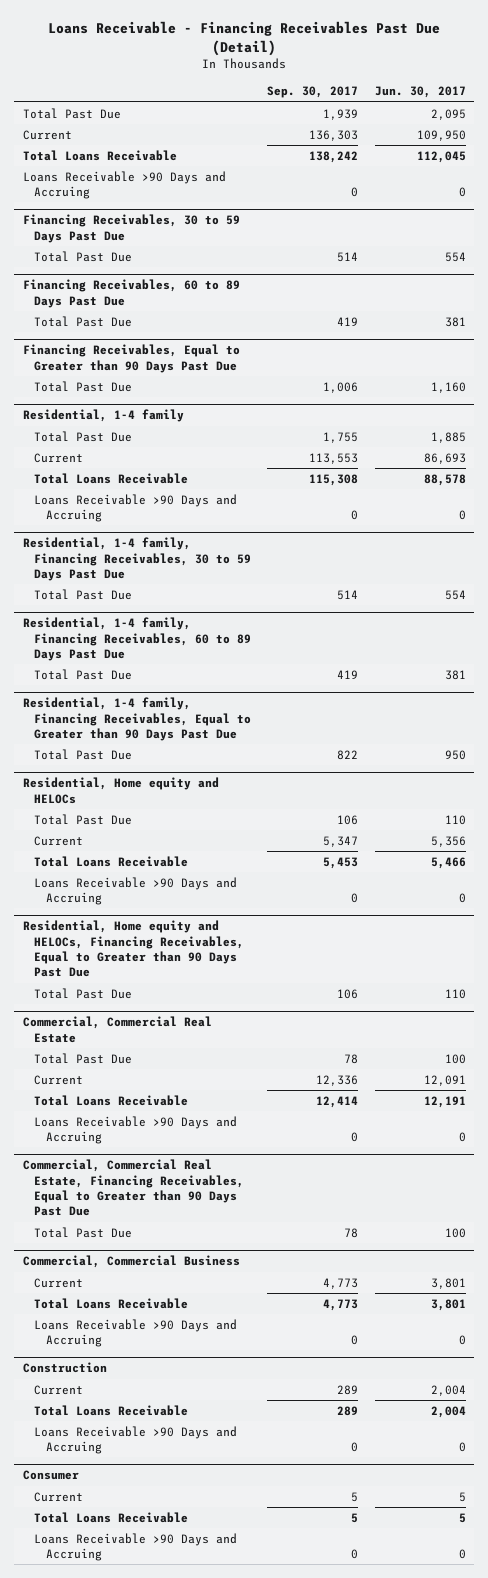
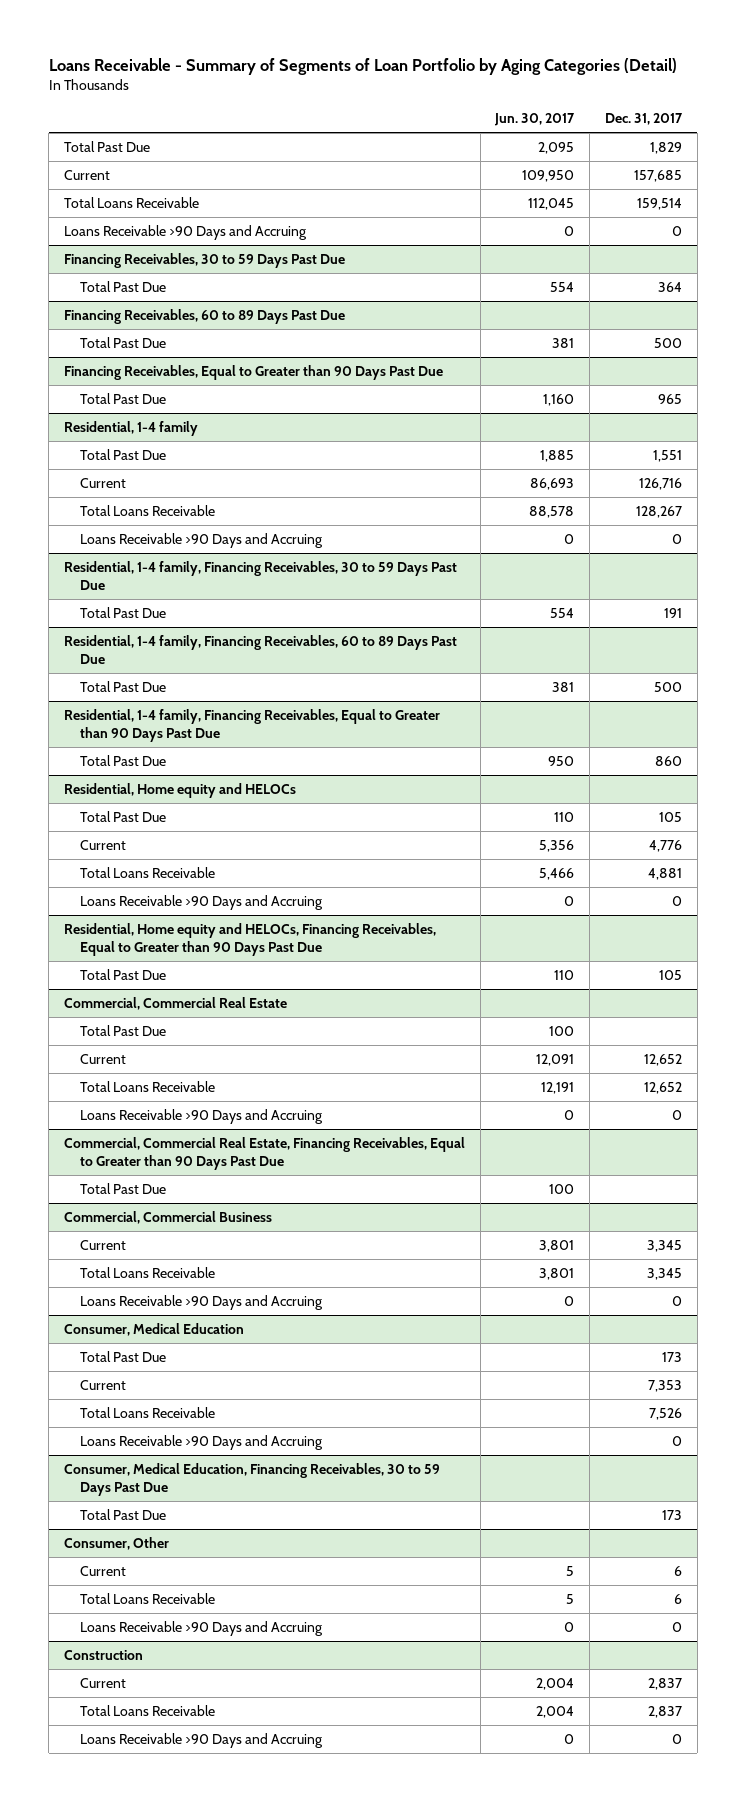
[48,21,441,57] Loans Receivable - Financing Receivables Past Due (Detail) -> [48,57,677,75] Loans Receivable - Summary of Segments of Loan Portfolio by Aging Categories (Detail)
[267,86,359,99] Sep. 30, 2017 -> none
none -> [604,113,683,126] Dec. 31, 2017
none -> [63,1323,244,1337] Consumer, Medical Education
none -> [79,1351,166,1363] Total Past Due
none -> [79,1380,126,1391] Current
none -> [79,1407,215,1419] Total Loans Receivable
none -> [79,1435,323,1451] Loans Receivable >90 Days and Accruing
none -> [63,1463,440,1496] Consumer, Medical Education, Financing Receivables, 30 to 59 Days Past Due
none -> [79,1509,166,1521] Total Past Due
none -> [63,1537,169,1551] Consumer, Other
none -> [79,1566,126,1577] Current
none -> [79,1593,215,1605] Total Loans Receivable
none -> [79,1621,323,1637] Loans Receivable >90 Days and Accruing
[22,1470,79,1481] Consumer -> none
[34,1491,84,1502] Current -> none
[34,1511,189,1523] Total Loans Receivable -> none
[34,1532,238,1562] Loans Receivable >90 Days and Accruing -> none

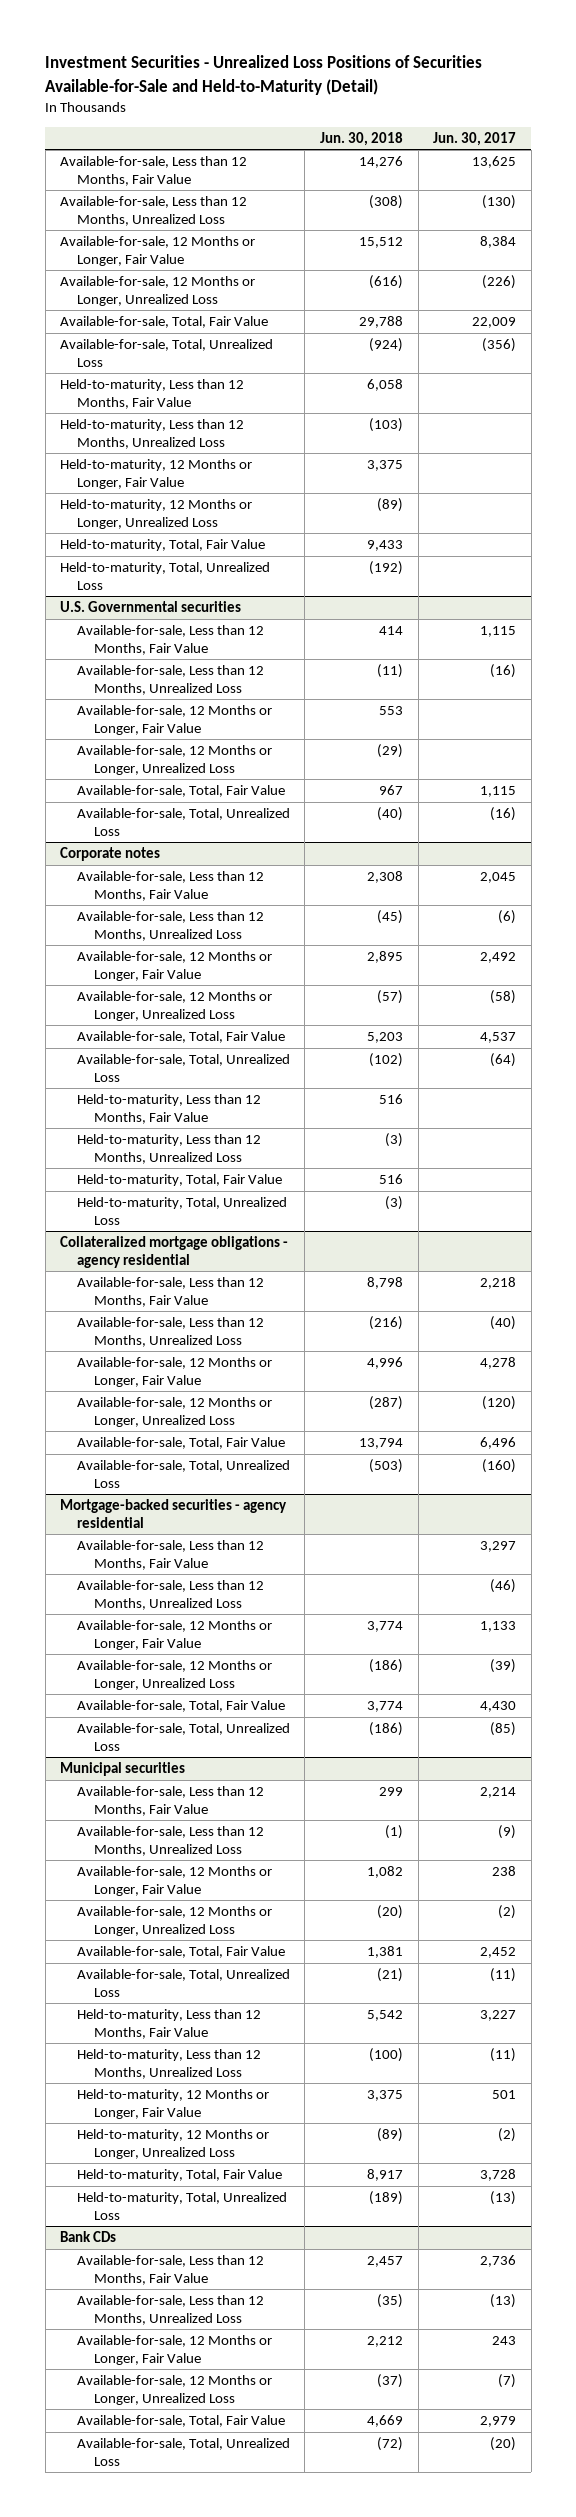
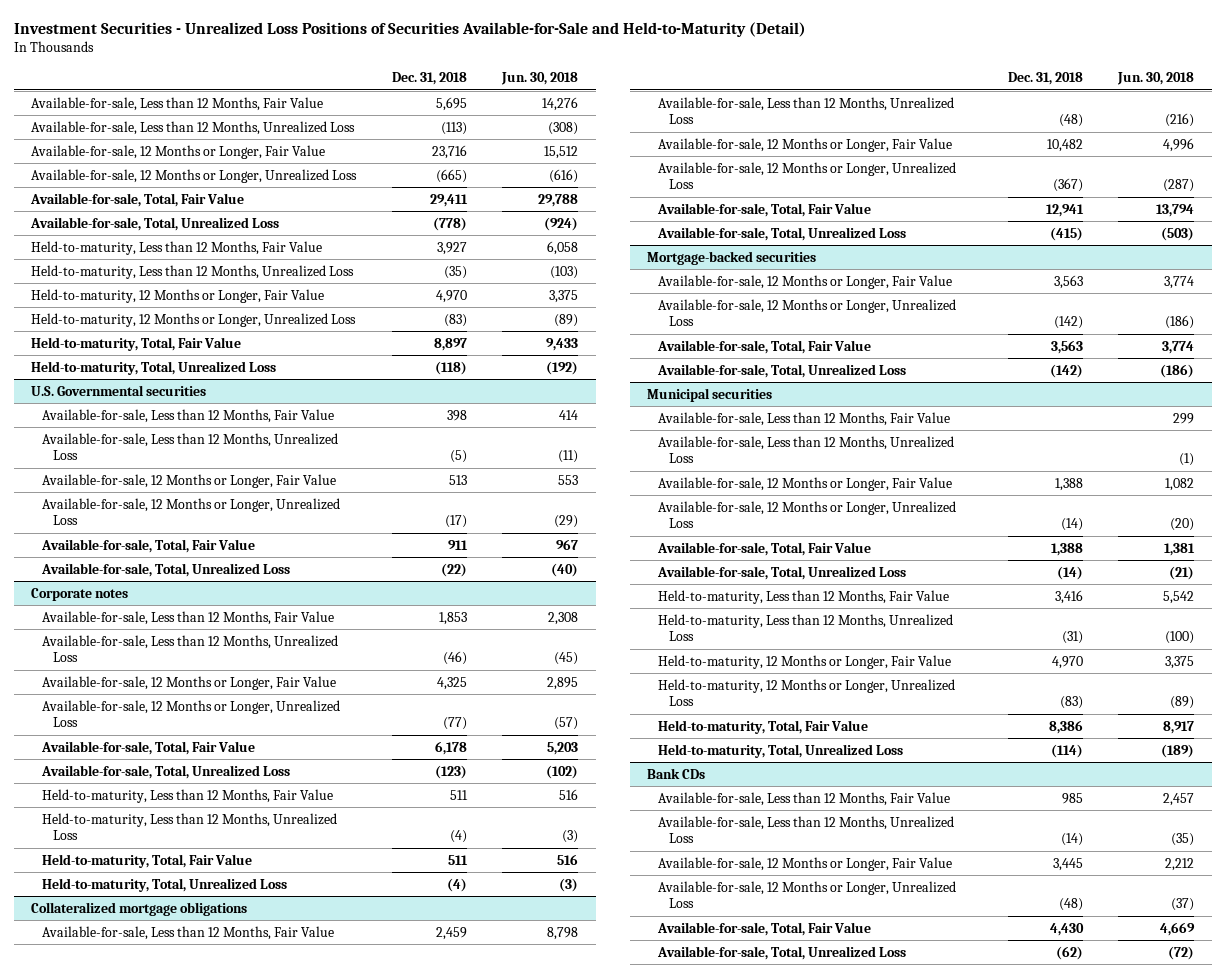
[433,131,517,146] Jun. 30, 2017 -> none
none -> [391,72,467,86] Dec. 31, 2018
[60,1236,289,1268] Collateralized mortgage obligations - agency residential -> [31,901,248,916] Collateralized mortgage obligations
[76,1540,264,1570] Available-for-sale, Less than 12 Months, Fair Value -> none
[76,1580,264,1610] Available-for-sale, Less than 12 Months, Unrealized Loss -> none
[60,1499,288,1528] Mortgage-backed securities - agency residential -> [647,250,817,265] Mortgage-backed securities

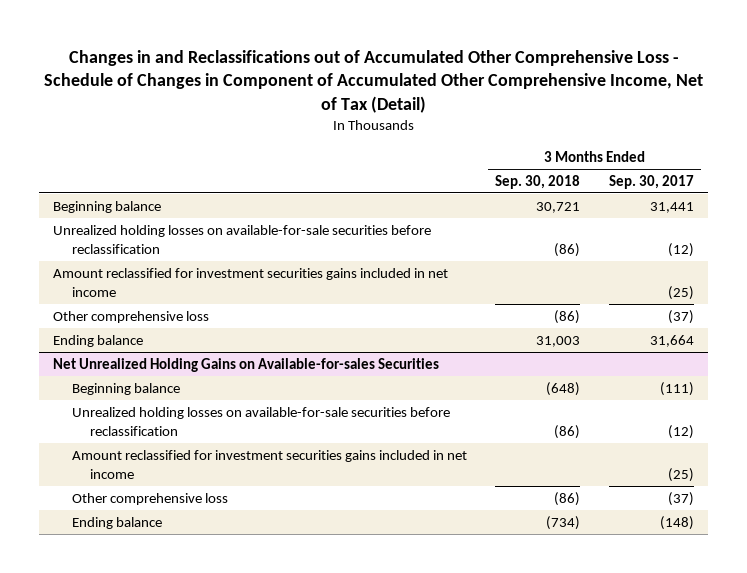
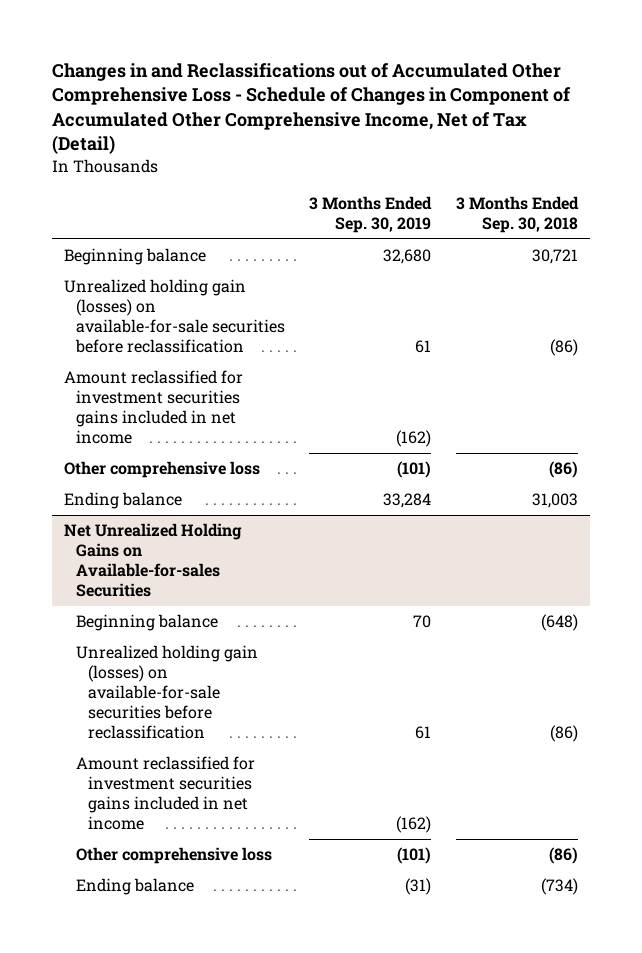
[608,174,694,189] Sep. 30, 2017 -> none
none -> [309,196,433,234] 3 Months Ended Sep. 30, 2019
[53,224,432,254] Unrealized holding losses on available-for-sale securities before reclassification -> [64,279,286,354] Unrealized holding gain (losses) on available-for-sale securities before reclassification
[71,406,450,436] Unrealized holding losses on available-for-sale securities before reclassification -> [76,645,259,740] Unrealized holding gain (losses) on available-for-sale securities before reclassification

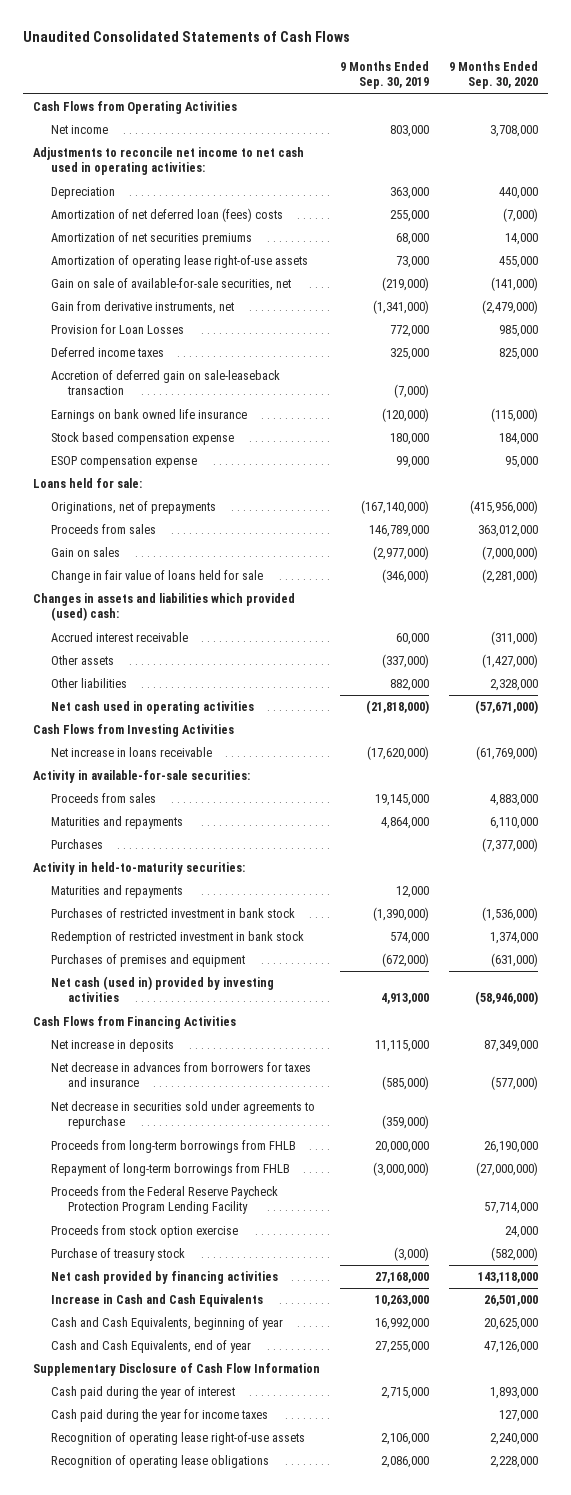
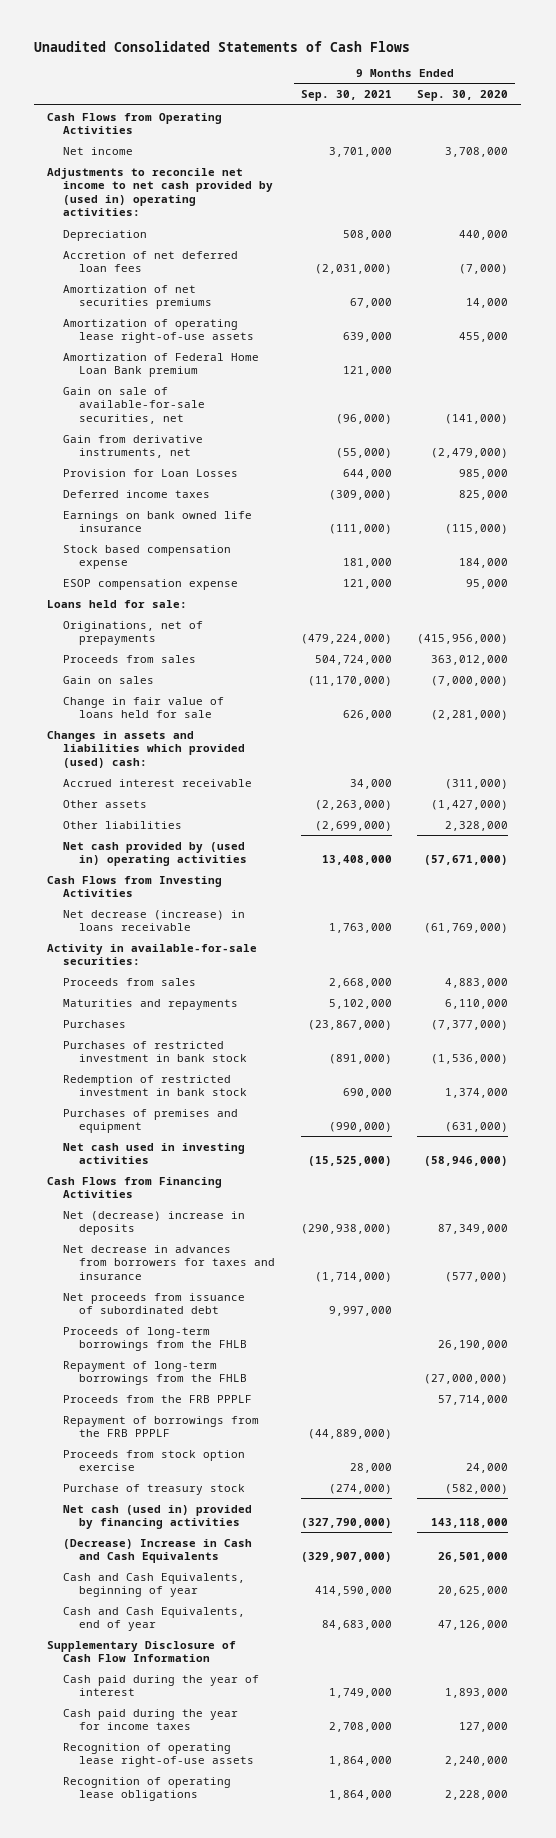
[339,60,429,90] 9 Months Ended Sep. 30, 2019 -> none
none -> [300,90,392,102] Sep. 30, 2021
[32,147,304,176] Adjustments to reconcile net income to net cash used in operating activities: -> [47,167,274,217] Adjustments to reconcile net income to net cash provided by (used in) operating activities:
[50,208,283,223] Amortization of net deferred loan (fees) costs -> [63,250,239,273] Accretion of net deferred loan fees
none -> [63,352,260,378] Amortization of Federal Home Loan Bank premium
[50,370,280,396] Accretion of deferred gain on sale-leaseback transaction -> none
[50,701,254,715] Net cash used in operating activities -> [63,841,247,867] Net cash provided by (used in) operating activities
[50,747,212,758] Net increase in loans receivable -> [63,909,246,932] Net decrease (increase) in loans receivable
[32,862,245,876] Activity in held-to-maturity securities: -> none
[50,885,183,899] Maturities and repayments -> none
[50,976,274,1003] Net cash (used in) provided by investing activities -> [63,1142,246,1165] Net cash used in investing activities
[50,1039,174,1053] Net increase in deposits -> [63,1210,246,1236] Net (decrease) increase in deposits
[50,1101,315,1130] Net decrease in securities sold under agreements to repurchase -> none
none -> [63,1292,246,1315] Net proceeds from issuance of subordinated debt
[50,1140,296,1154] Proceeds from long-term borrowings from FHLB -> [63,1326,247,1352] Proceeds of long-term borrowings from the FHLB
[50,1163,290,1177] Repayment of long-term borrowings from FHLB -> [63,1360,247,1386] Repayment of long-term borrowings from the FHLB
[50,1186,278,1215] Proceeds from the Federal Reserve Paycheck Protection Program Lending Facility -> [63,1394,253,1403] Proceeds from the FRB PPPLF
none -> [63,1415,260,1438] Repayment of borrowings from the FRB PPPLF
[50,1271,278,1285] Net cash provided by financing activities -> [63,1504,253,1530] Net cash (used in) provided by financing activities
[50,1294,263,1308] Increase in Cash and Cash Equivalents -> [63,1538,253,1564] (Decrease) Increase in Cash and Cash Equivalents

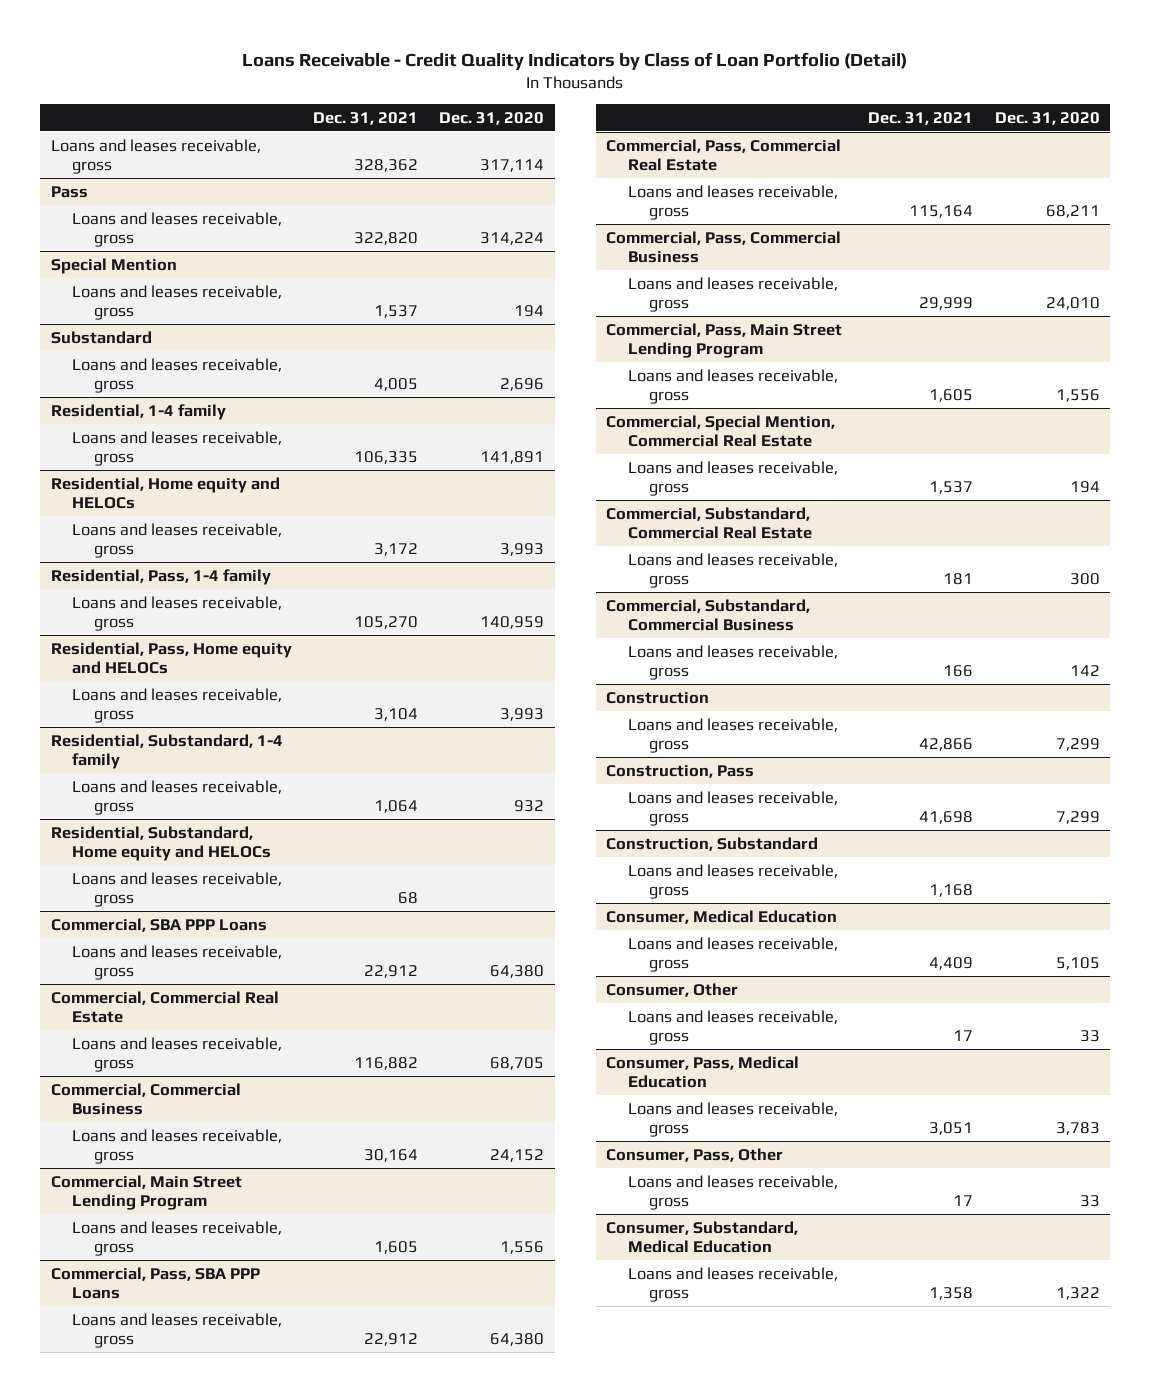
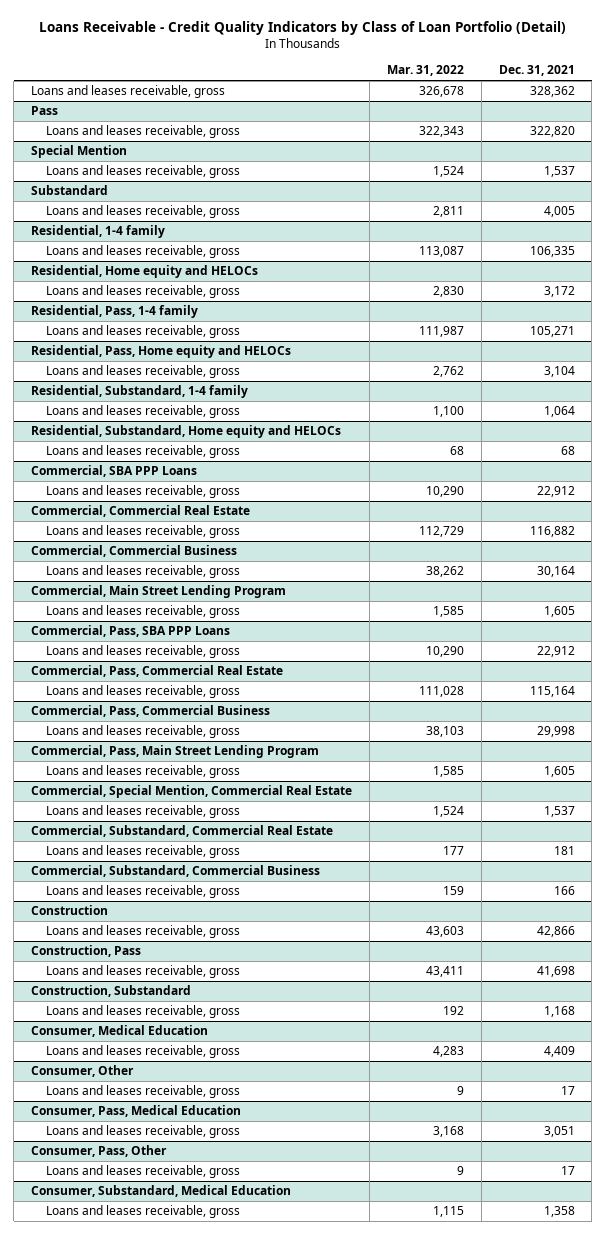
[439,111,545,125] Dec. 31, 2020 -> none
none -> [386,65,464,77] Mar. 31, 2022
[354,615,419,629] 105,270 -> [529,326,575,338] 105,271
[919,296,974,310] 29,999 -> [536,726,575,738] 29,998

